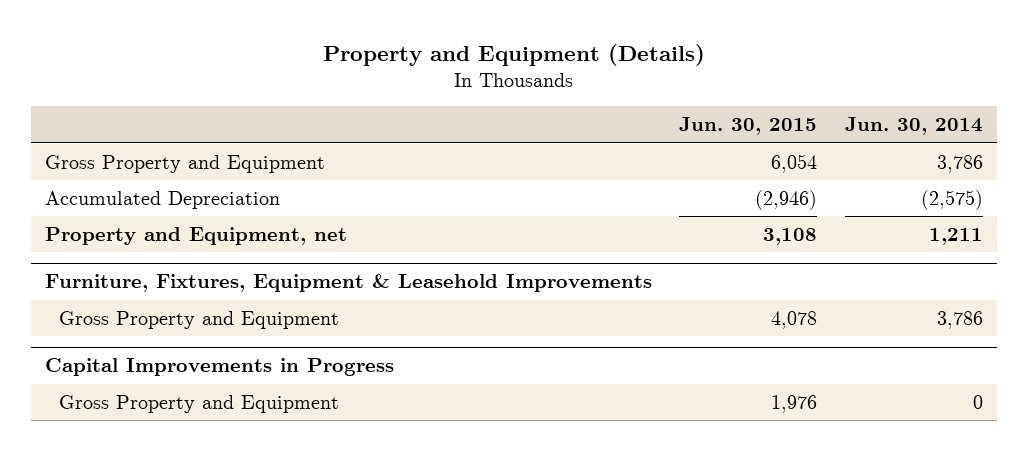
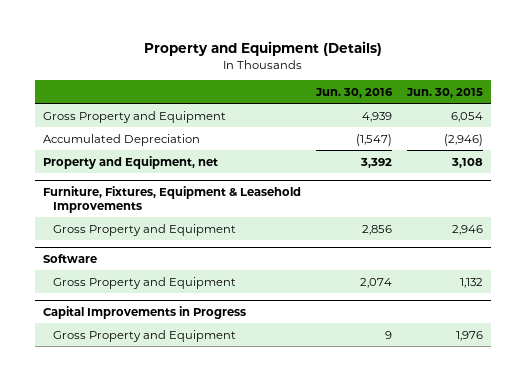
[844,117,983,136] Jun. 30, 2014 -> none
none -> [315,87,394,98] Jun. 30, 2016
[771,310,818,329] 4,078 -> [452,224,484,235] 2,946
none -> [42,253,97,263] Software
none -> [52,276,236,289] Gross Property and Equipment

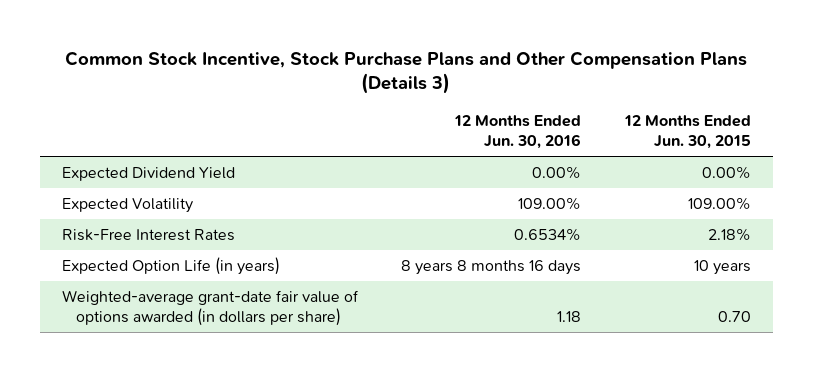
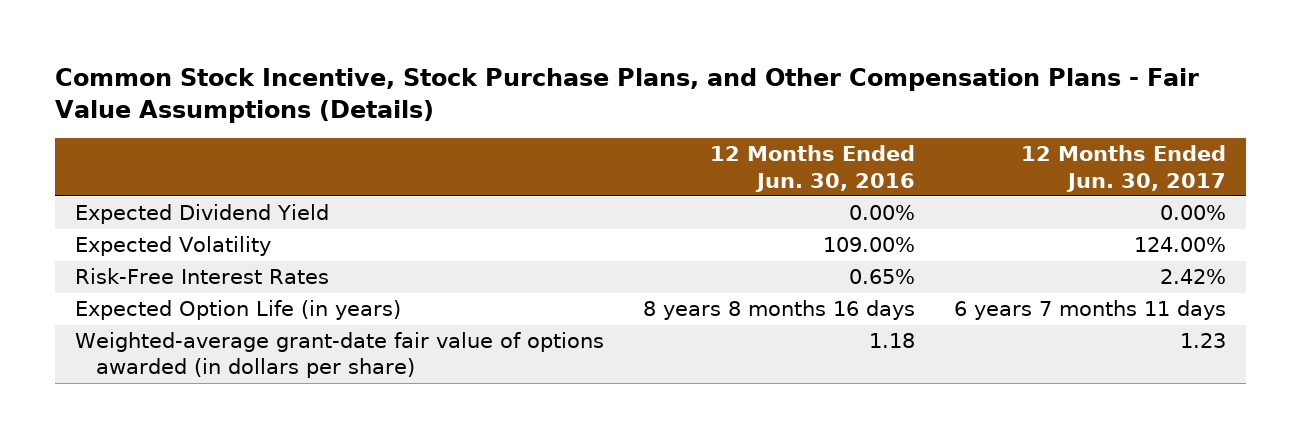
[65,50,748,95] Common Stock Incentive, Stock Purchase Plans and Other Compensation Plans (Details 3) -> [55,68,1200,123] Common Stock Incentive, Stock Purchase Plans, and Other Compensation Plans - Fair Value Assumptions (Details)
[624,114,752,150] 12 Months Ended Jun. 30, 2015 -> none
none -> [1021,145,1227,192] 12 Months Ended Jun. 30, 2017
[514,227,582,241] 0.6534% -> [849,269,916,285] 0.65%

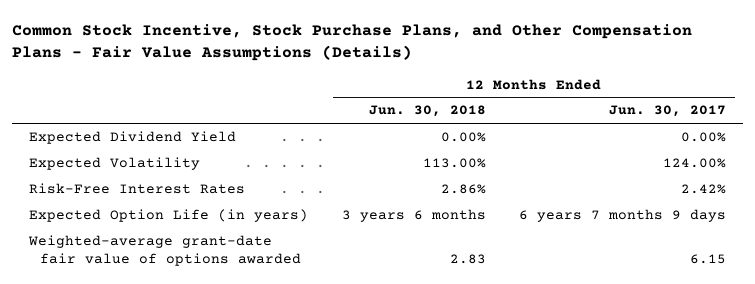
[710,145,916,192] 12 Months Ended Jun. 30, 2016 -> none
none -> [368,105,486,118] Jun. 30, 2018
[954,300,1227,321] 6 years 7 months 11 days -> [519,209,727,223] 6 years 7 months 9 days
[74,332,604,379] Weighted-average grant-date fair value of options awarded (in dollars per share) -> [28,235,301,266] Weighted-average grant-date fair value of options awarded
[1180,333,1227,349] 1.23 -> [690,253,727,264] 6.15

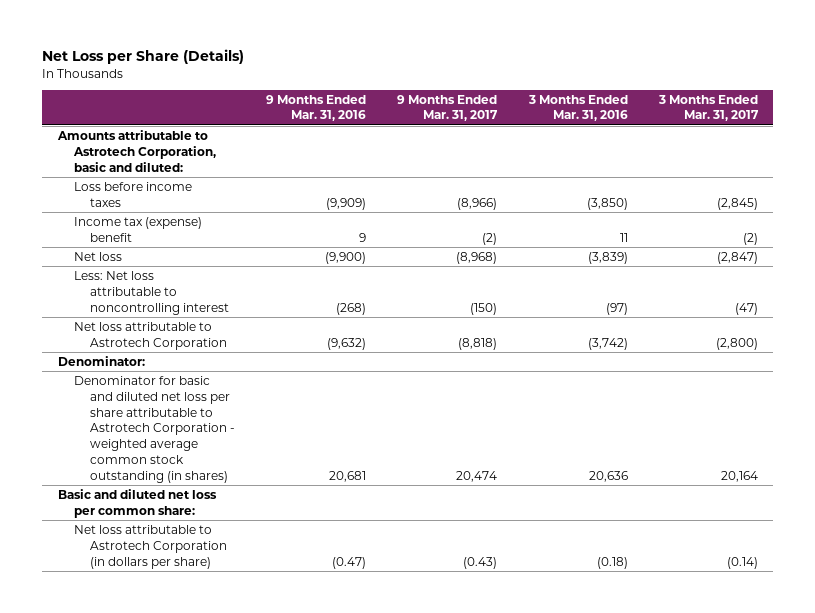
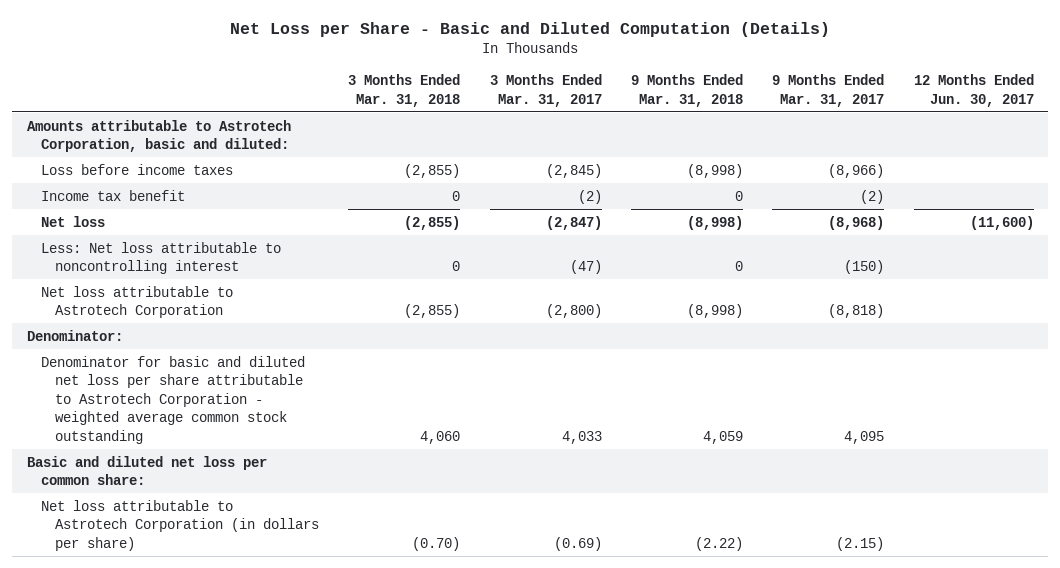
[42,49,245,65] Net Loss per Share (Details) -> [230,22,831,38] Net Loss per Share - Basic and Diluted Computation (Details)
[266,94,367,122] 9 Months Ended Mar. 31, 2016 -> none
[527,94,628,122] 3 Months Ended Mar. 31, 2016 -> none
none -> [348,74,461,107] 3 Months Ended Mar. 31, 2018
none -> [631,74,744,107] 9 Months Ended Mar. 31, 2018
none -> [913,74,1034,107] 12 Months Ended Jun. 30, 2017
[73,216,202,242] Income tax (expense) benefit -> [40,189,185,201] Income tax benefit
[73,375,235,483] Denominator for basic and diluted net loss per share attributable to Astrotech Corporation - weighted average common stock outstanding (in shares) -> [40,355,305,444] Denominator for basic and diluted net loss per share attributable to Astrotech Corporation - weighted average common stock outstanding
[456,470,498,482] 20,474 -> [844,430,885,444] 4,095
[720,470,758,482] 20,164 -> [561,430,602,444] 4,033
[463,556,498,569] (0.43) -> [836,536,885,551] (2.15)
[726,556,758,569] (0.14) -> [553,536,602,551] (0.69)

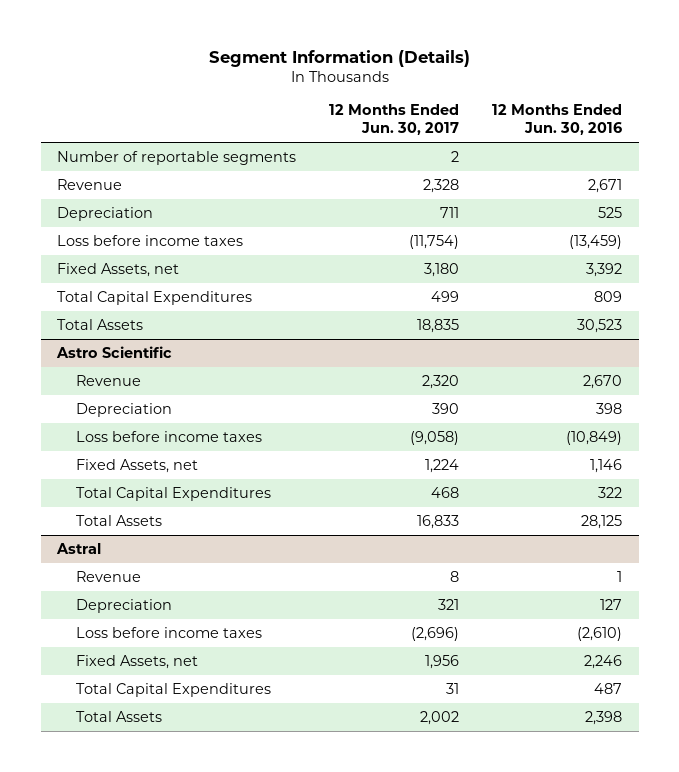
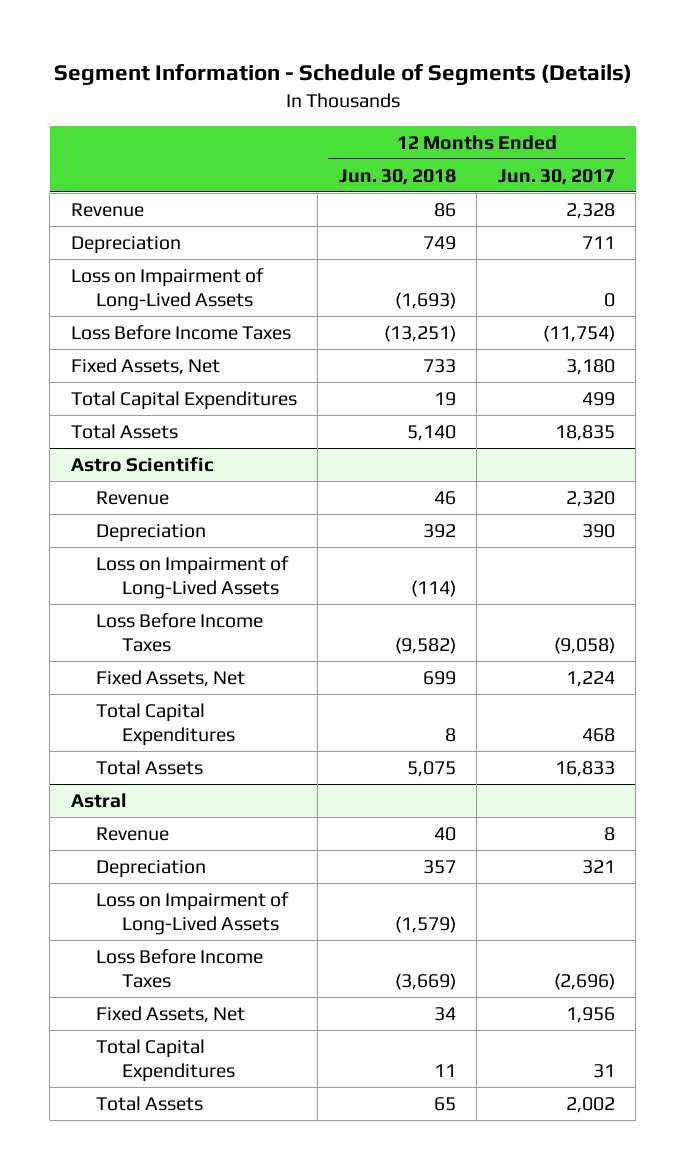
[208,49,470,67] Segment Information (Details) -> [53,64,632,86] Segment Information - Schedule of Segments (Details)
[492,104,623,136] 12 Months Ended Jun. 30, 2016 -> none
none -> [338,168,456,185] Jun. 30, 2018
[57,151,297,166] Number of reportable segments -> none
none -> [70,267,264,312] Loss on Impairment of Long-Lived Assets
[57,235,244,247] Loss before income taxes -> [70,324,291,340] Loss Before Income Taxes
[57,263,180,278] Fixed Assets, net -> [70,357,220,375] Fixed Assets, Net
none -> [96,555,290,600] Loss on Impairment of Long-Lived Assets
[76,431,263,443] Loss before income taxes -> [96,612,264,653] Loss Before Income Taxes
[76,459,199,474] Fixed Assets, net -> [96,669,246,687] Fixed Assets, Net
none -> [96,891,290,936] Loss on Impairment of Long-Lived Assets
[76,627,263,639] Loss before income taxes -> [96,948,264,989] Loss Before Income Taxes
[76,655,199,670] Fixed Assets, net -> [96,1005,246,1023] Fixed Assets, Net

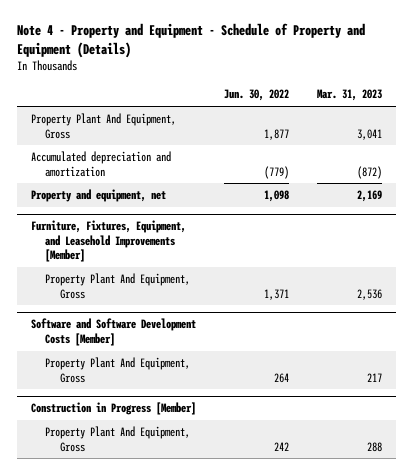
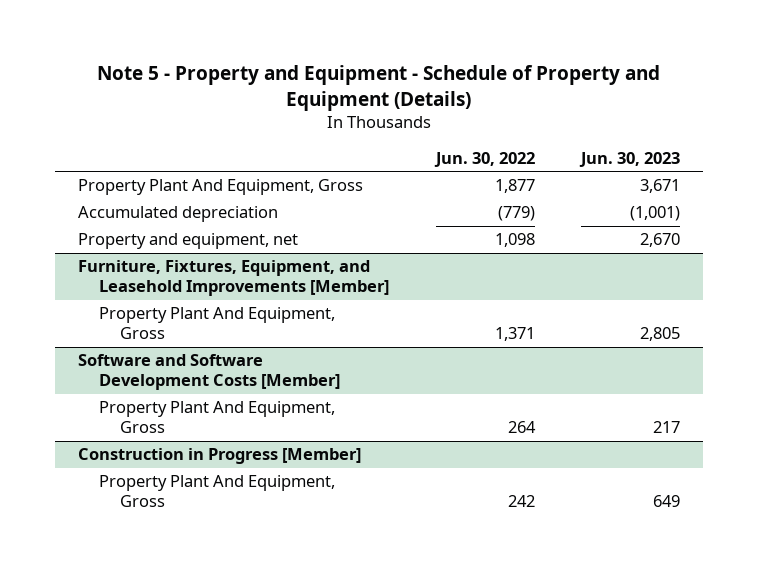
[16,23,365,58] Note 4 - Property and Equipment - Schedule of Property and Equipment (Details) -> [97,65,661,111] Note 5 - Property and Equipment - Schedule of Property and Equipment (Details)
[316,89,382,102] Mar. 31, 2023 -> none
none -> [579,151,681,167] Jun. 30, 2023
[30,151,171,177] Accumulated depreciation and amortization -> [78,206,279,223] Accumulated depreciation

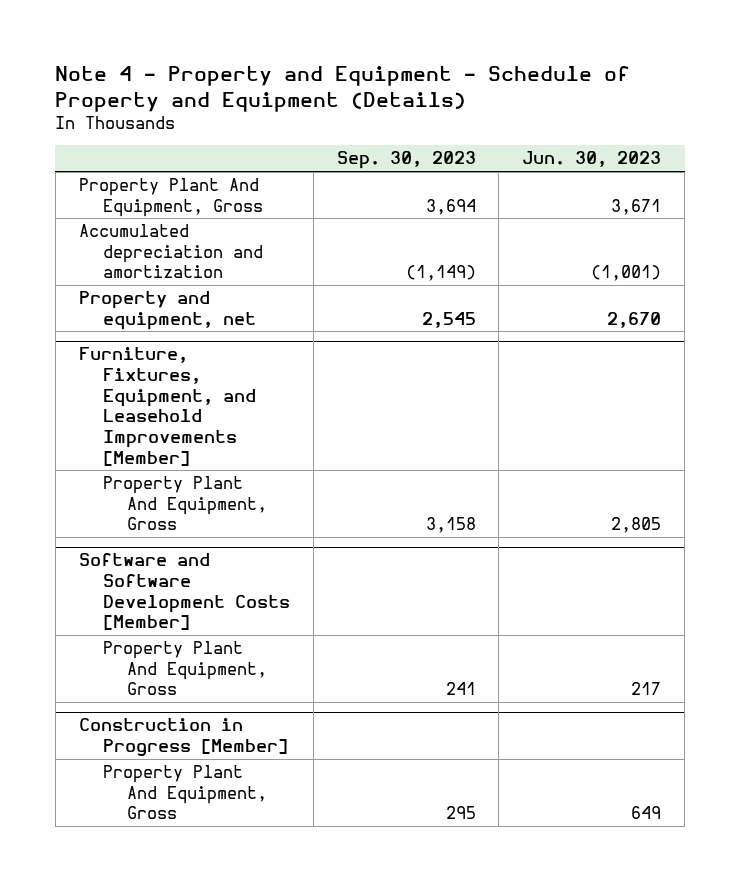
[97,65,661,111] Note 5 - Property and Equipment - Schedule of Property and Equipment (Details) -> [55,65,631,112] Note 4 - Property and Equipment - Schedule of Property and Equipment (Details)
[433,151,535,167] Jun. 30, 2022 -> none
none -> [336,151,476,170] Sep. 30, 2023
[78,206,279,223] Accumulated depreciation -> [78,224,263,279] Accumulated depreciation and amortization

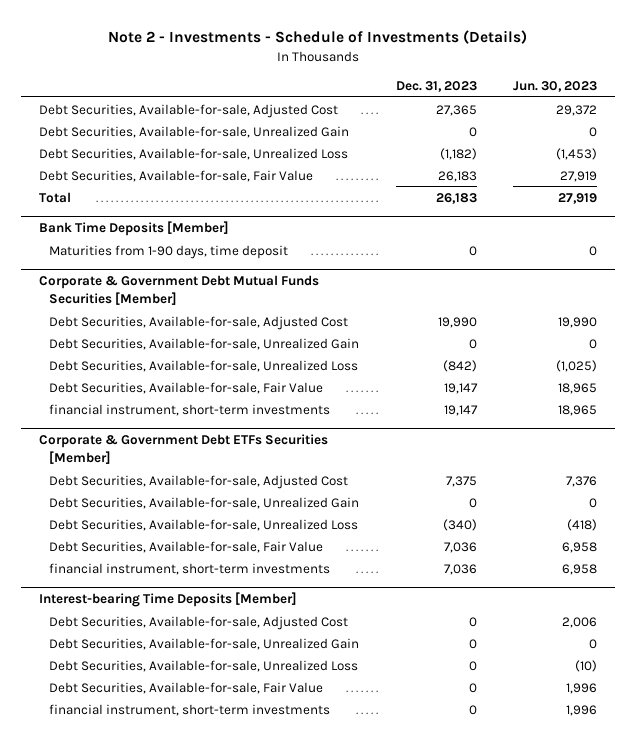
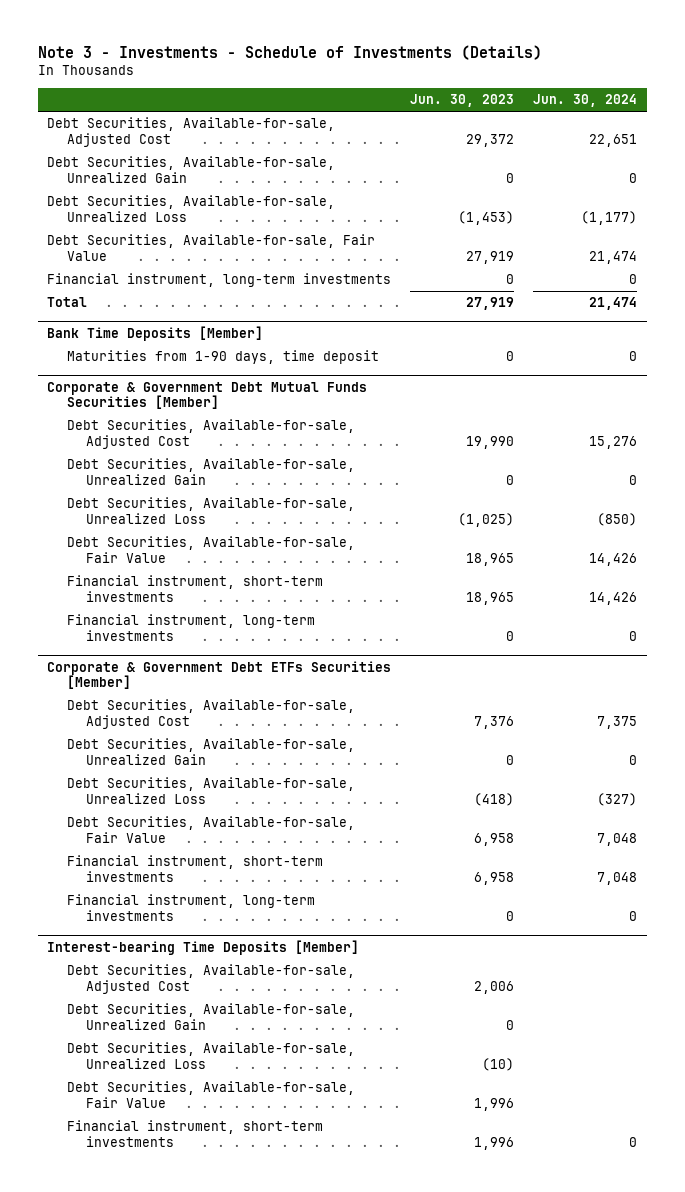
[108,30,528,45] Note 2 - Investments - Schedule of Investments (Details) -> [37,44,542,60] Note 3 - Investments - Schedule of Investments (Details)
[395,80,477,92] Dec. 31, 2023 -> none
none -> [533,94,638,108] Jun. 30, 2024
none -> [47,273,392,288] Financial instrument, long-term investments
[49,403,331,416] financial instrument, short-term investments -> [66,575,323,602] Financial instrument, short-term investments
none -> [66,614,315,641] Financial instrument, long-term investments
[49,562,331,575] financial instrument, short-term investments -> [66,855,323,882] Financial instrument, short-term investments
none -> [66,894,315,921] Financial instrument, long-term investments
[49,703,331,716] financial instrument, short-term investments -> [66,1120,323,1147] Financial instrument, short-term investments

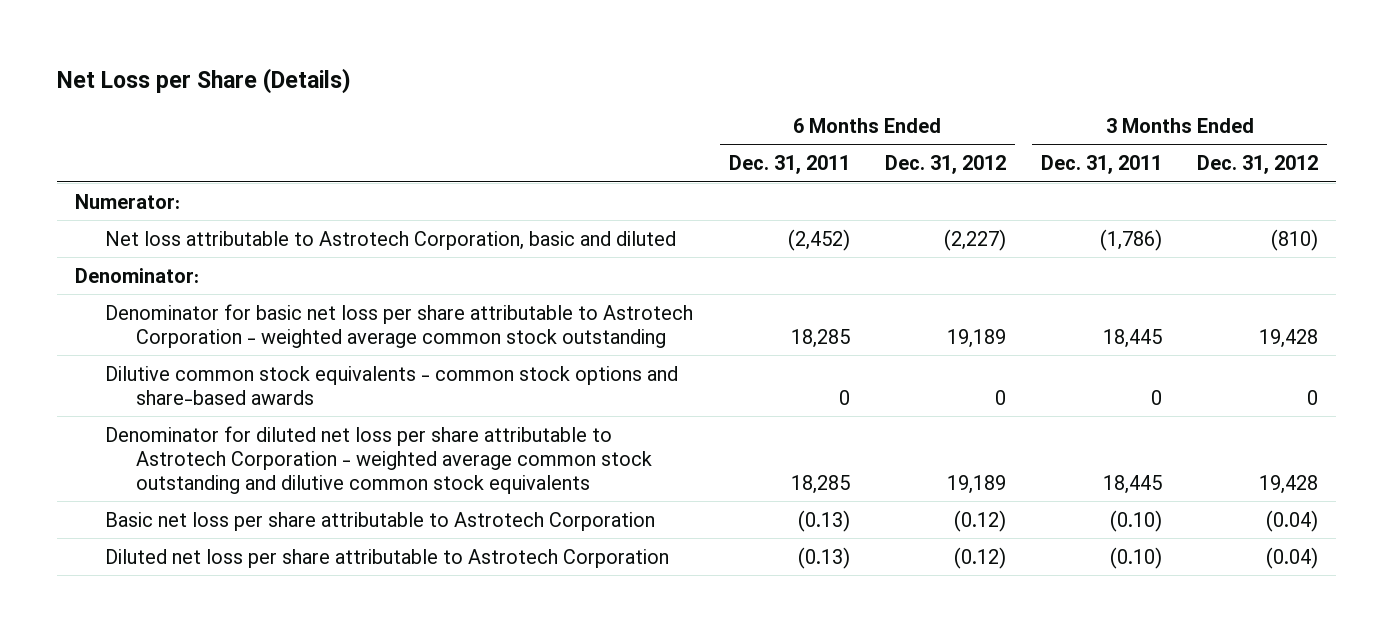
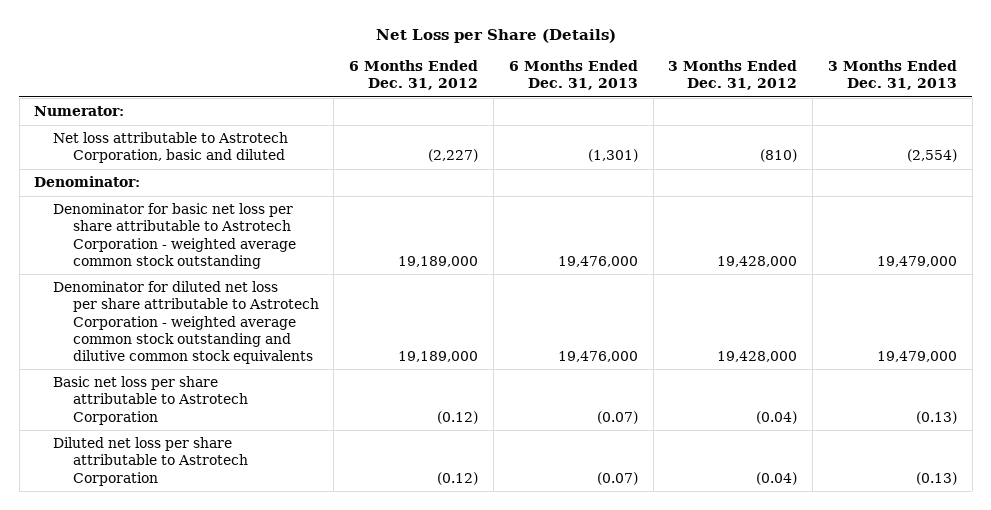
[728,155,850,175] Dec. 31, 2011 -> none
[1041,155,1163,175] Dec. 31, 2011 -> none
none -> [508,60,638,91] 6 Months Ended Dec. 31, 2013
none -> [827,60,957,91] 3 Months Ended Dec. 31, 2013
[105,365,679,405] Dilutive common stock equivalents - common stock options and share-based awards -> none
[946,328,1006,348] 19,189 -> [398,255,479,267] 19,189,000
[1259,328,1319,348] 19,428 -> [717,255,798,267] 19,428,000
[946,474,1006,494] 19,189 -> [398,350,479,362] 19,189,000
[1259,474,1319,494] 19,428 -> [717,350,798,362] 19,428,000

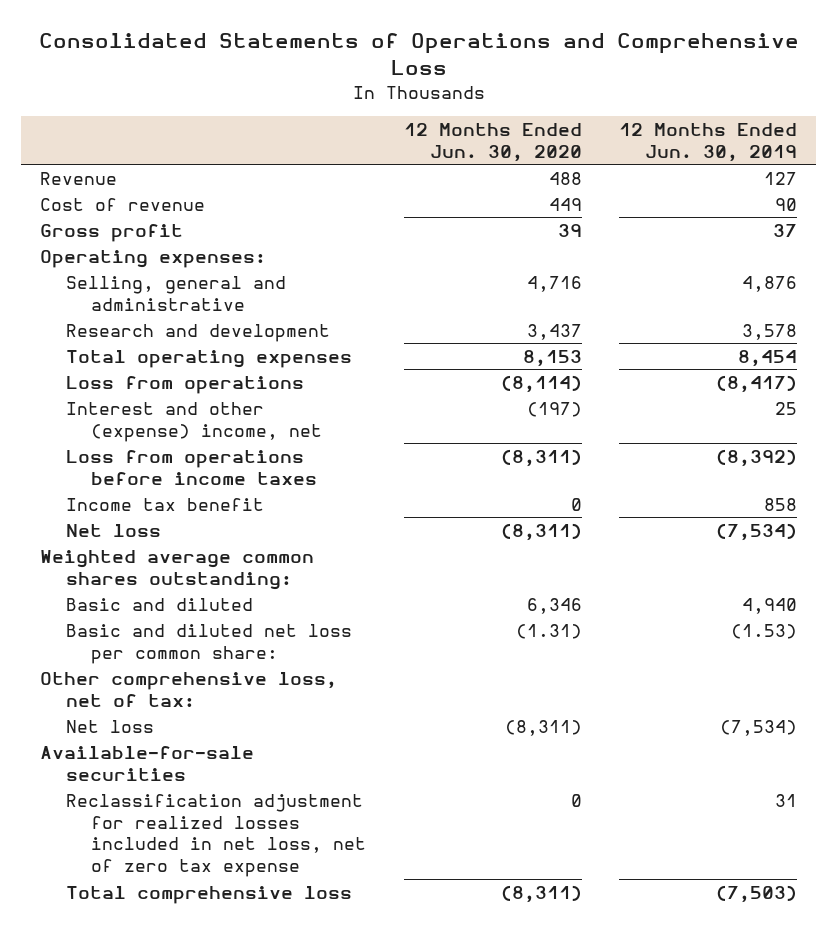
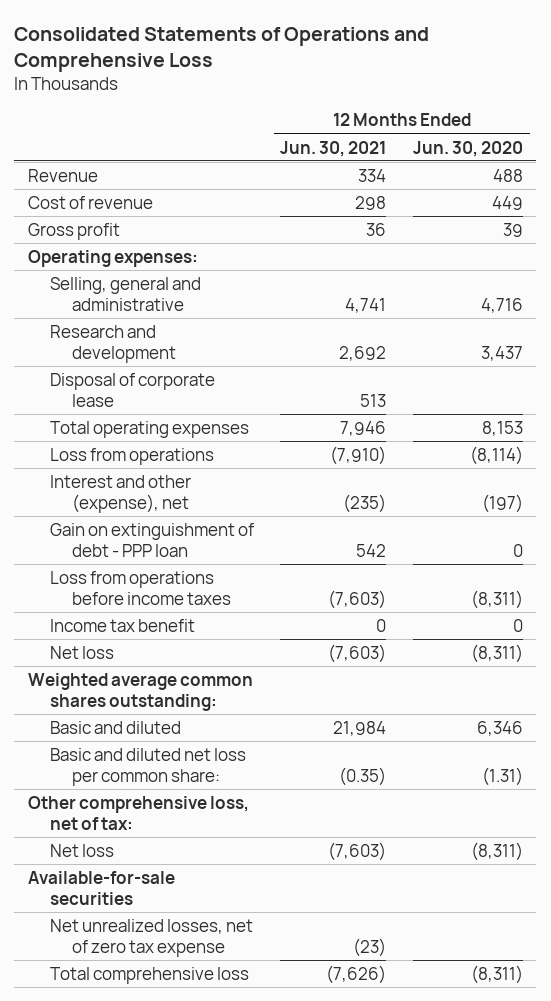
[619,122,798,162] 12 Months Ended Jun. 30, 2019 -> none
none -> [280,140,387,157] Jun. 30, 2021
none -> [49,372,215,408] Disposal of corporate lease
[65,401,322,442] Interest and other (expense) income, net -> [49,474,191,514] Interest and other (expense), net
none -> [49,522,254,558] Gain on extinguishment of debt - PPP loan
[65,793,366,878] Reclassification adjustment for realized losses included in net loss, net of zero tax expense -> none
none -> [49,918,253,958] Net unrealized losses, net of zero tax expense

